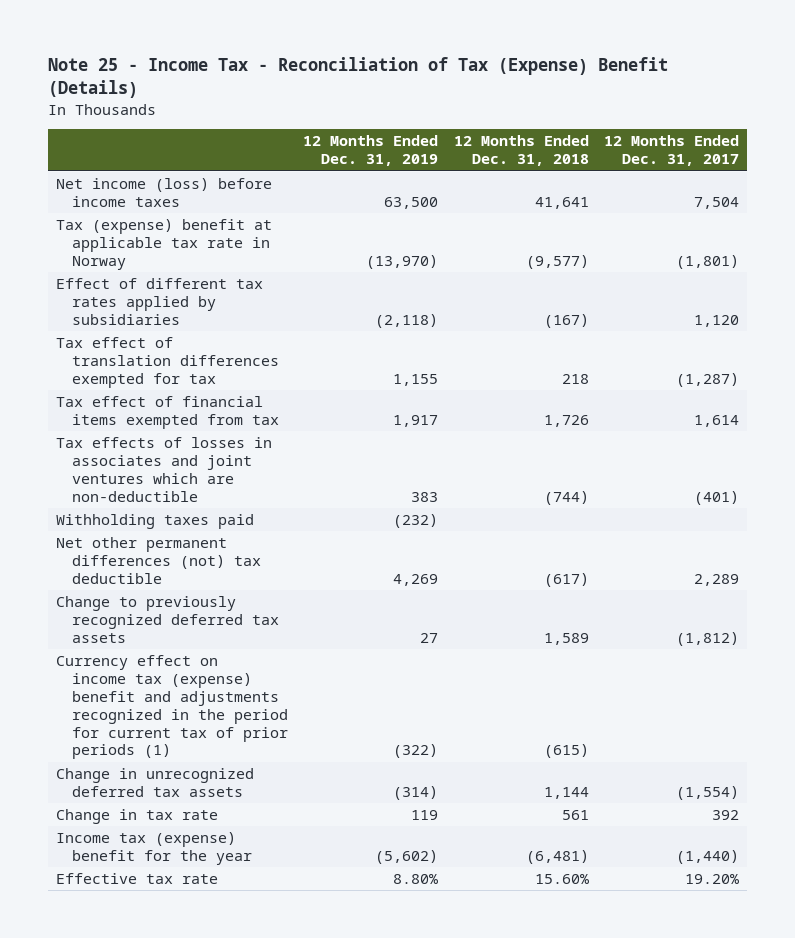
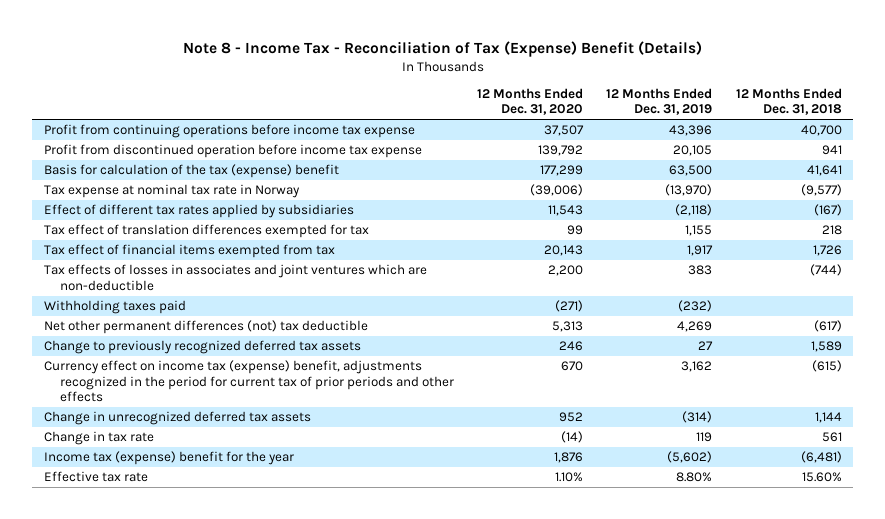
[48,57,669,99] Note 25 - Income Tax - Reconciliation of Tax (Expense) Benefit (Details) -> [182,40,702,57] Note 8 - Income Tax - Reconciliation of Tax (Expense) Benefit (Details)
[604,135,740,167] 12 Months Ended Dec. 31, 2017 -> none
none -> [477,88,584,116] 12 Months Ended Dec. 31, 2020
none -> [43,124,415,139] Profit from continuing operations before income tax expense
none -> [43,144,422,159] Profit from discontinued operation before income tax expense
[55,178,272,207] Net income (loss) before income taxes -> [43,164,339,179] Basis for calculation of the tax (expense) benefit
[55,219,272,270] Tax (expense) benefit at applicable tax rate in Norway -> [43,184,300,199] Tax expense at nominal tax rate in Norway
[55,655,288,760] Currency effect on income tax (expense) benefit and adjustments recognized in the period for current tax of prior periods (1) -> [43,360,455,403] Currency effect on income tax (expense) benefit, adjustments recognized in the period for current tax of prior periods and other effects
[393,744,439,759] (322) -> [681,361,713,373] 3,162

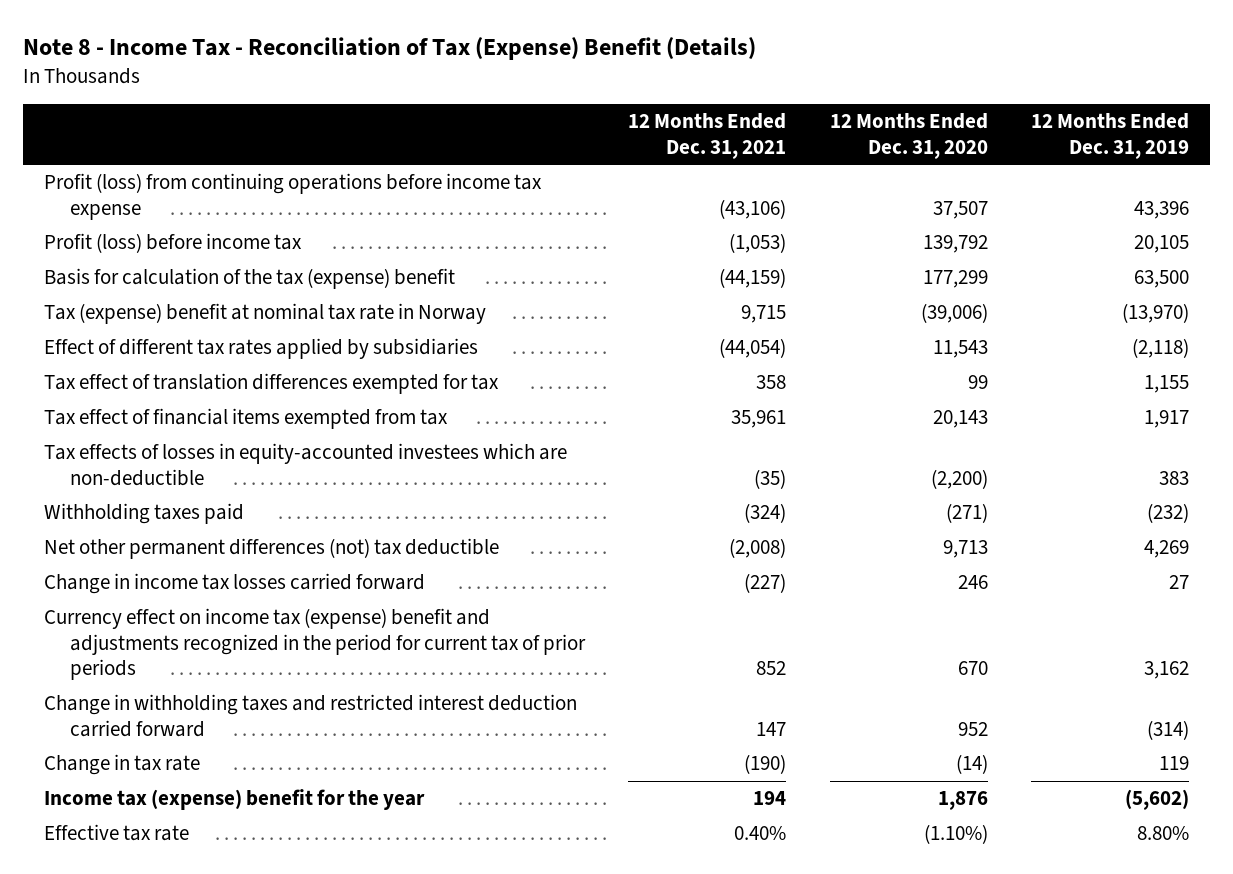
[735,88,842,116] 12 Months Ended Dec. 31, 2018 -> none
none -> [628,113,787,159] 12 Months Ended Dec. 31, 2021
[43,124,415,139] Profit from continuing operations before income tax expense -> [44,173,543,220] Profit (loss) from continuing operations before income tax expense
[43,144,422,159] Profit from discontinued operation before income tax expense -> [44,233,303,254] Profit (loss) before income tax
[43,184,300,199] Tax expense at nominal tax rate in Norway -> [44,303,487,325] Tax (expense) benefit at nominal tax rate in Norway
[43,264,427,291] Tax effects of losses in associates and joint ventures which are non-deductible -> [44,443,568,486] Tax effects of losses in equity-accounted investees which are non-deductible
[548,265,584,277] 2,200 -> [930,468,988,489] (2,200)
[552,321,584,333] 5,313 -> [942,540,988,559] 9,713
[43,340,361,355] Change to previously recognized deferred tax assets -> [44,573,426,595] Change in income tax losses carried forward
[43,360,455,403] Currency effect on income tax (expense) benefit, adjustments recognized in the period for current tax of prior periods and other effects -> [44,608,587,681] Currency effect on income tax (expense) benefit and adjustments recognized in the period for current tax of prior periods
[43,411,311,426] Change in unrecognized deferred tax assets -> [44,694,578,737] Change in withholding taxes and restricted interest deduction carried forward
[555,472,584,483] 1.10% -> [923,824,988,845] (1.10%)

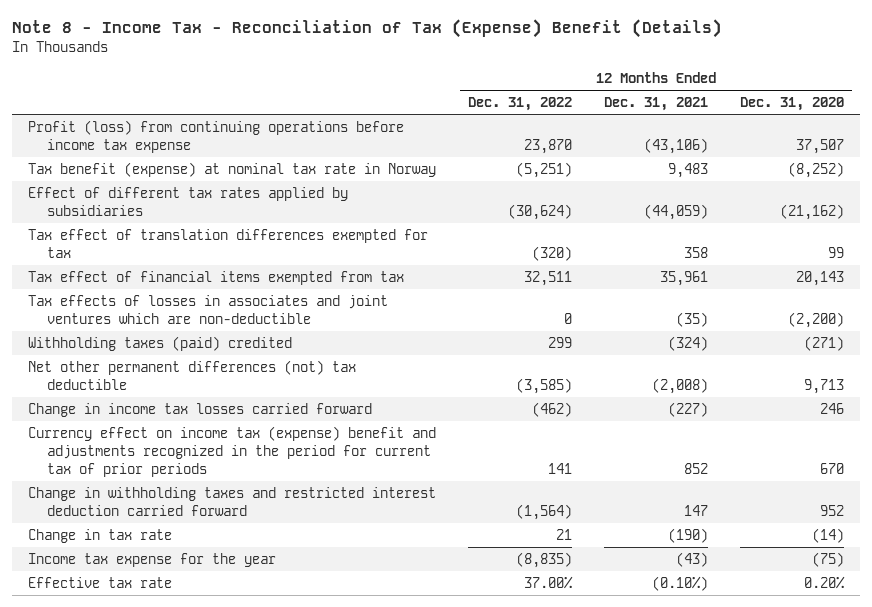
[1030,113,1189,159] 12 Months Ended Dec. 31, 2019 -> none
none -> [467,97,572,112] Dec. 31, 2022
[44,233,303,254] Profit (loss) before income tax -> none
[44,268,456,290] Basis for calculation of the tax (expense) benefit -> none
[44,303,487,325] Tax (expense) benefit at nominal tax rate in Norway -> [27,161,436,177] Tax benefit (expense) at nominal tax rate in Norway
[741,305,787,324] 9,715 -> [667,162,708,178] 9,483
[920,303,988,324] (39,006) -> [787,161,844,178] (8,252)
[719,338,787,359] (44,054) -> [643,203,708,220] (44,059)
[932,340,988,359] 11,543 -> [779,203,844,220] (21,162)
[44,443,568,486] Tax effects of losses in equity-accounted investees which are non-deductible -> [27,294,388,324] Tax effects of losses in associates and joint ventures which are non-deductible
[44,503,245,525] Withholding taxes paid -> [27,335,292,351] Withholding taxes (paid) credited
[44,789,426,811] Income tax (expense) benefit for the year -> [27,552,276,567] Income tax expense for the year
[753,791,787,806] 194 -> [675,551,708,567] (43)
[937,791,988,811] 1,876 -> [811,551,844,567] (75)
[734,826,787,841] 0.40% -> [651,575,708,591] (0.10%)
[923,824,988,845] (1.10%) -> [803,575,845,589] 0.20%

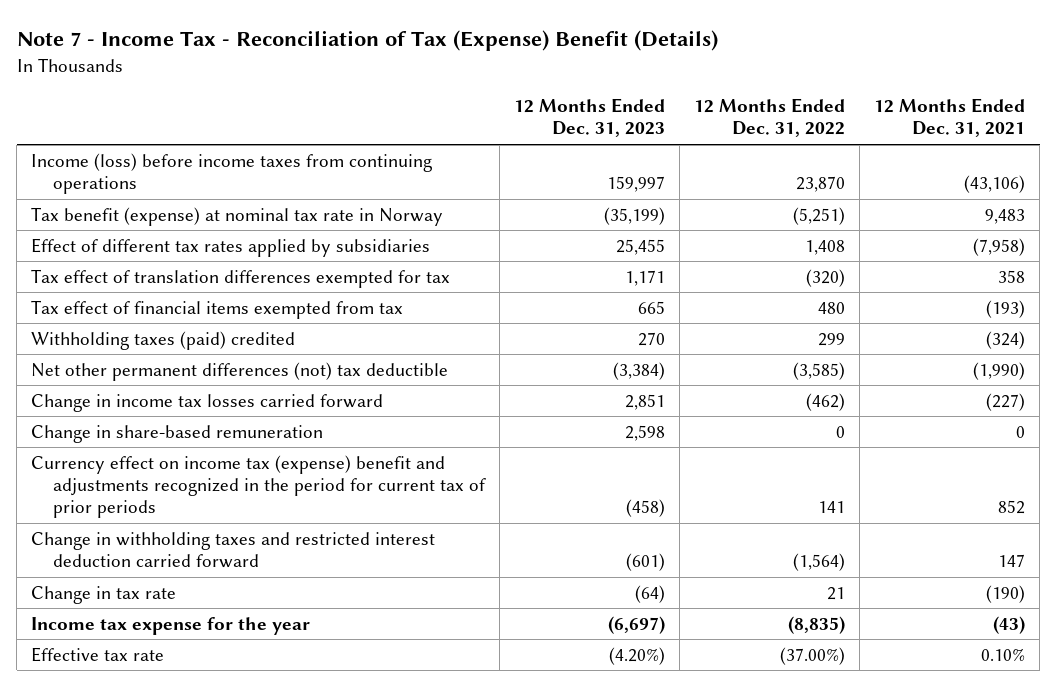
[11,19,722,39] Note 8 - Income Tax - Reconciliation of Tax (Expense) Benefit (Details) -> [16,30,718,52] Note 7 - Income Tax - Reconciliation of Tax (Expense) Benefit (Details)
[739,97,844,112] Dec. 31, 2020 -> none
none -> [514,98,666,138] 12 Months Ended Dec. 31, 2023
[27,119,404,153] Profit (loss) from continuing operations before income tax expense -> [31,152,433,194] Income (loss) before income taxes from continuing operations
[507,203,572,220] (30,624) -> [805,239,846,255] 1,408
[643,203,708,220] (44,059) -> [973,237,1026,256] (7,958)
[27,294,388,324] Tax effects of losses in associates and joint ventures which are non-deductible -> none
[523,270,572,286] 32,511 -> [818,301,846,314] 480
[659,270,708,286] 35,961 -> [986,299,1026,318] (193)
[651,377,708,394] (2,008) -> [973,361,1026,380] (1,990)
none -> [31,424,324,443] Change in share-based remuneration
[523,575,573,589] 37.00% -> [780,646,846,665] (37.00%)
[651,575,708,591] (0.10%) -> [981,647,1026,661] 0.10%

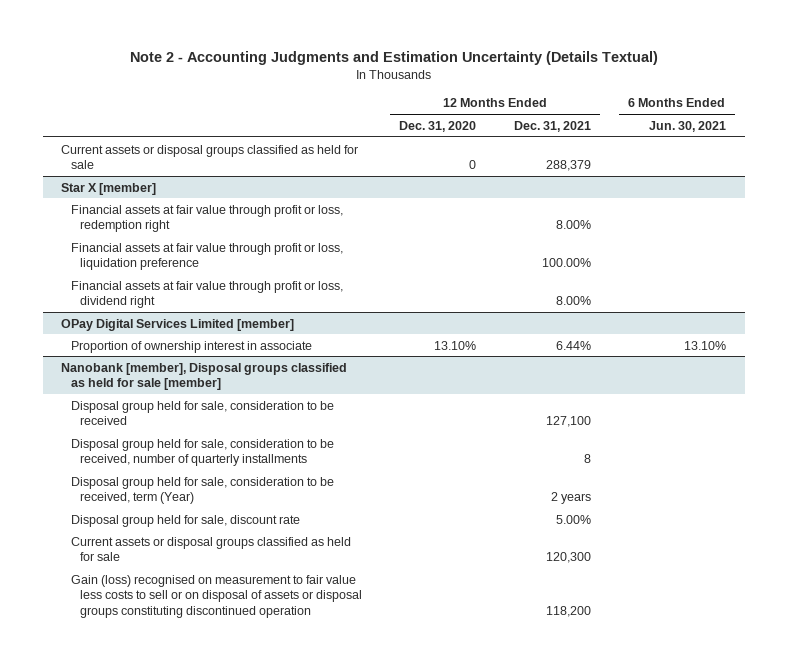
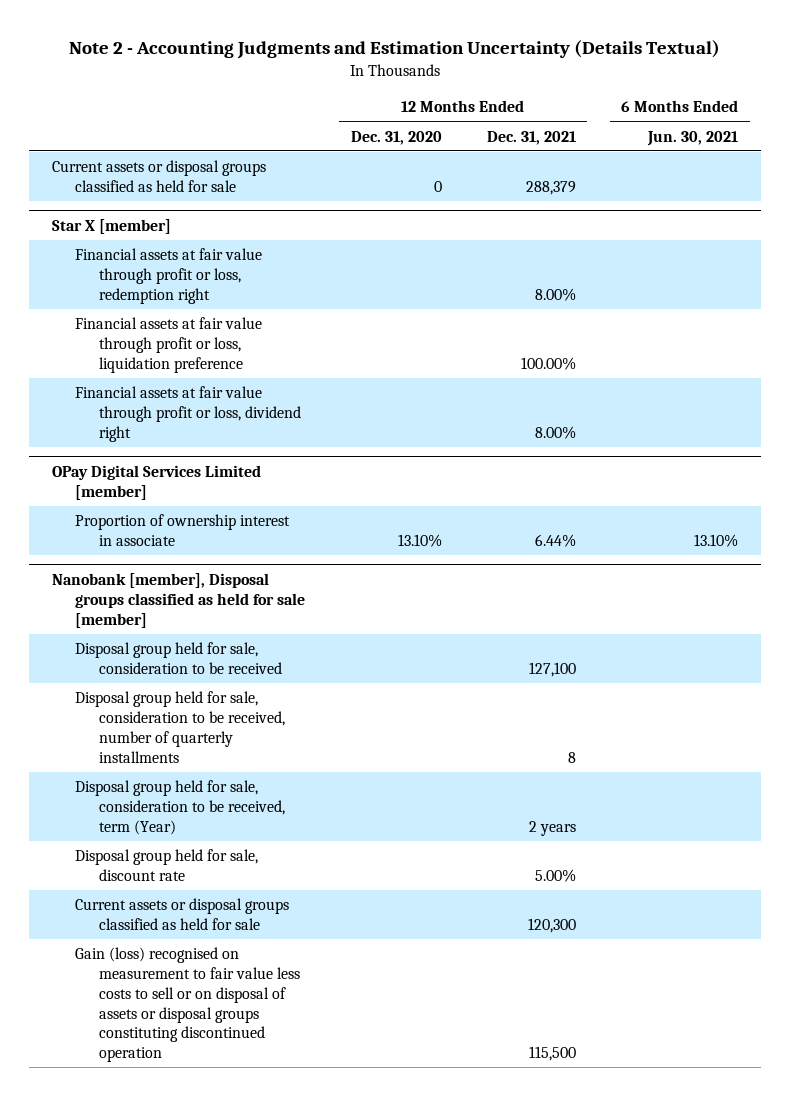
[546,605,592,617] 118,200 -> [529,1046,577,1062] 115,500

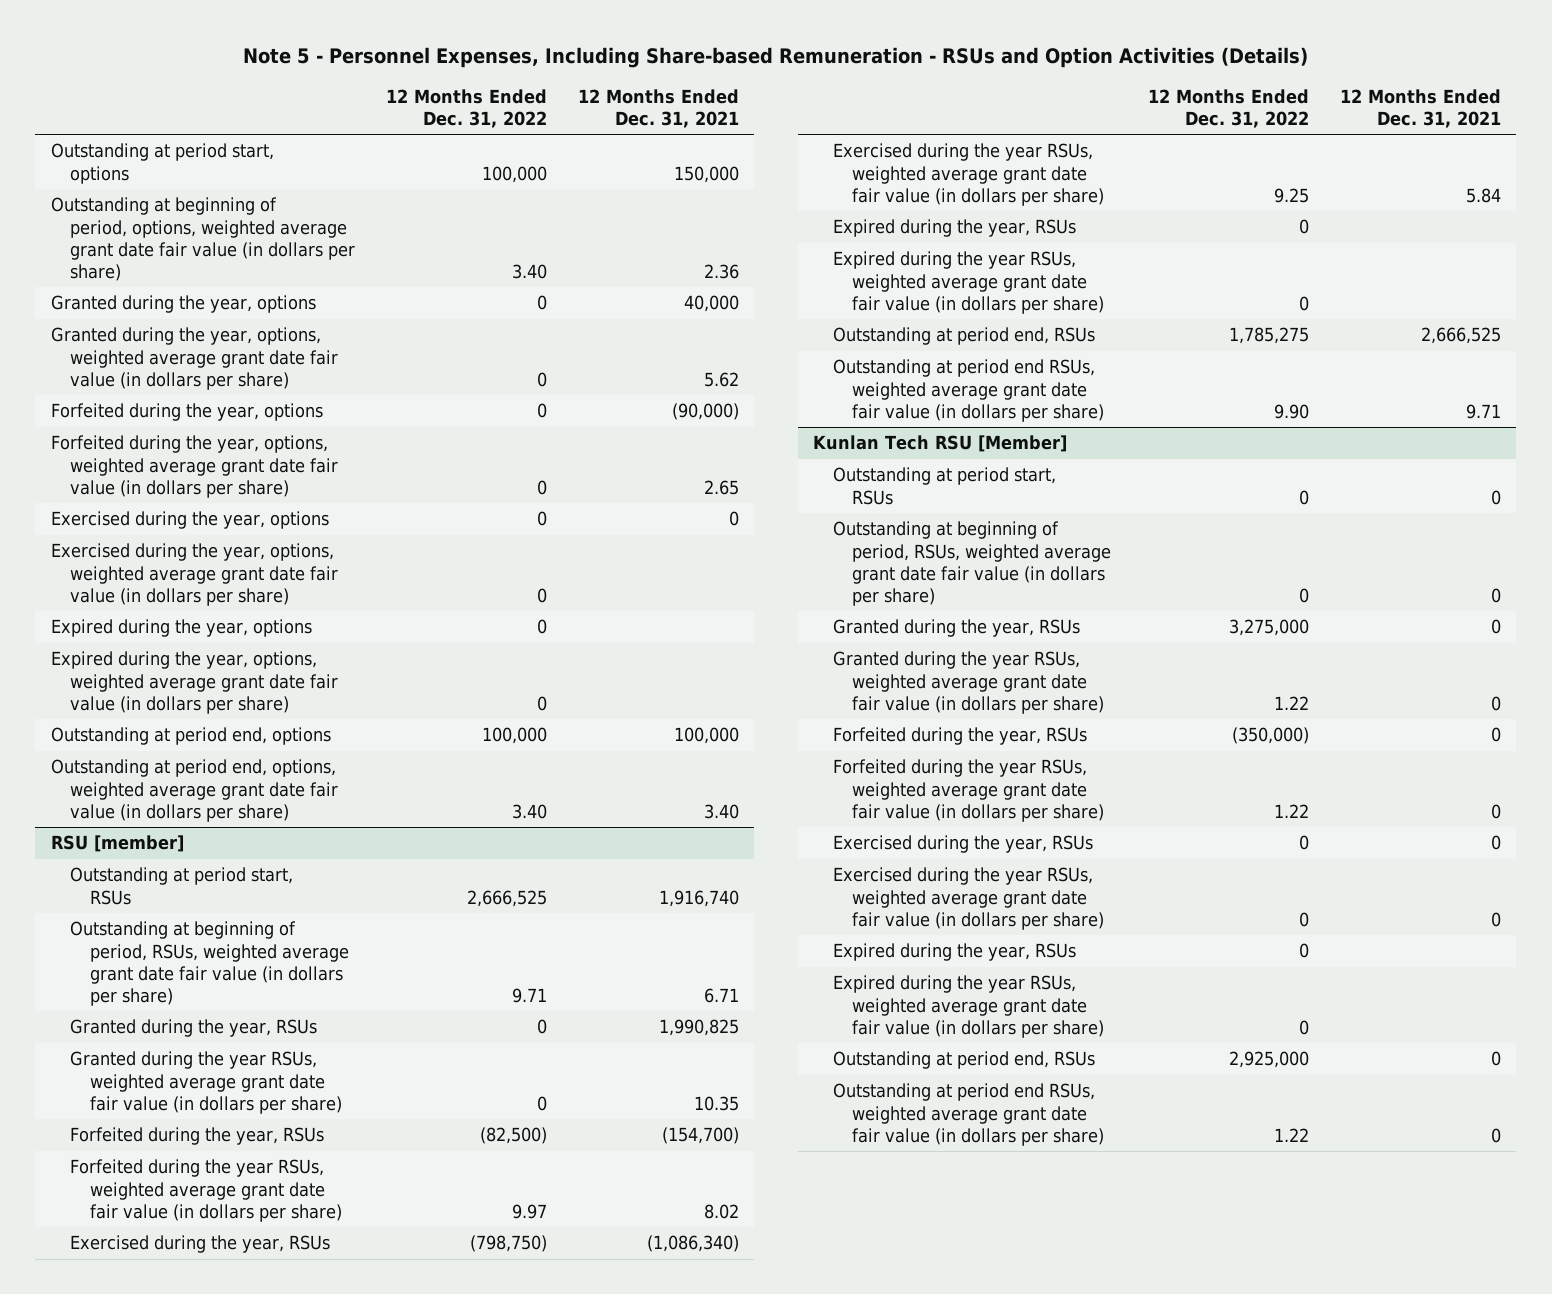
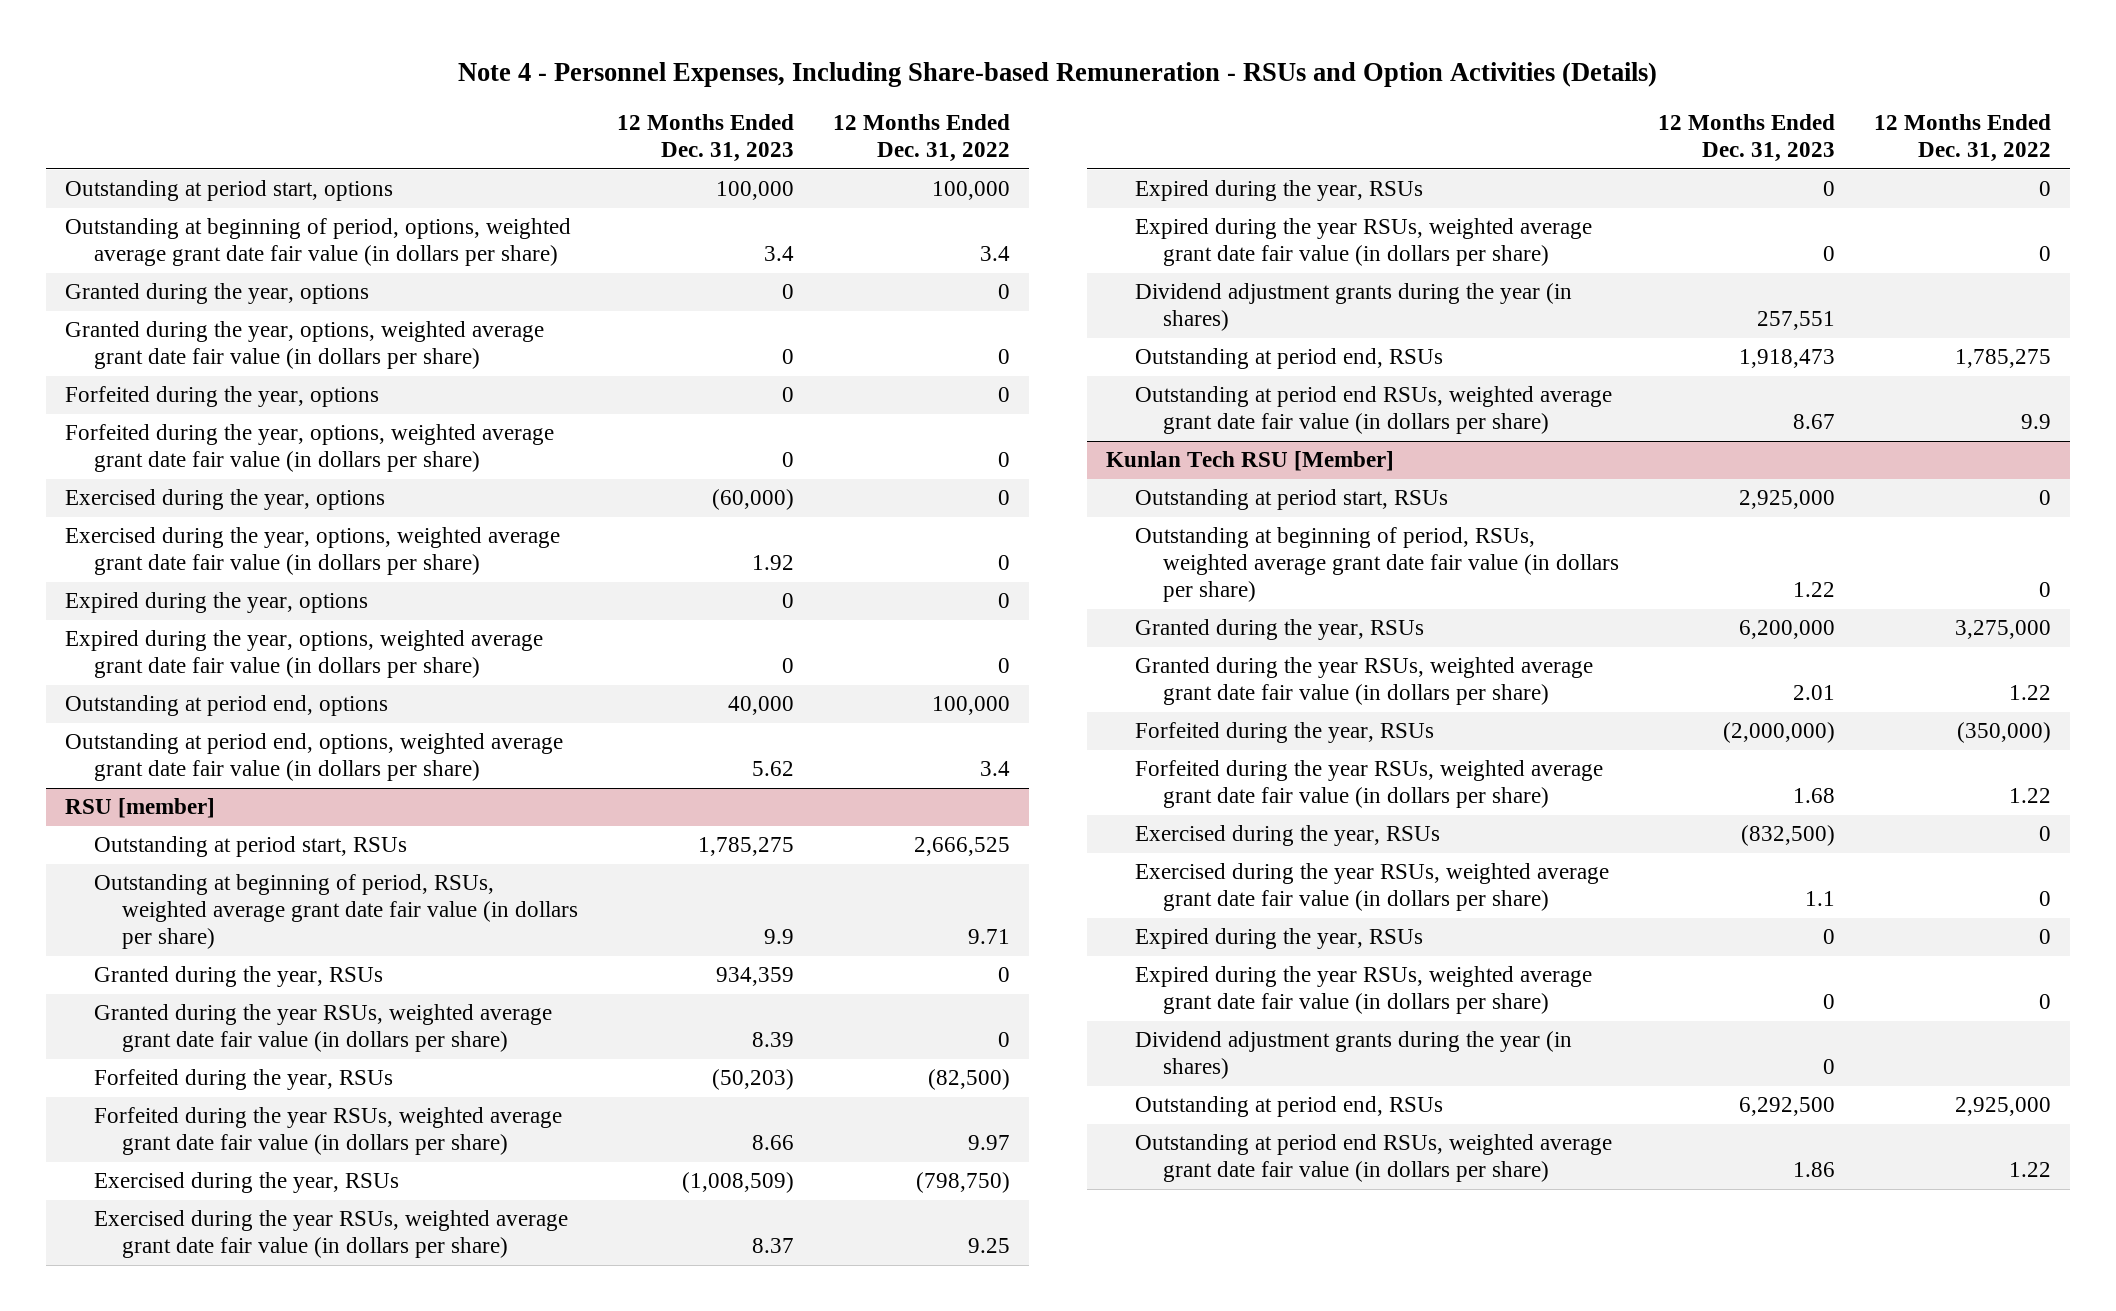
[242,46,1308,68] Note 5 - Personnel Expenses, Including Share-based Remuneration - RSUs and Option Activities (Details) -> [458,62,1658,88] Note 4 - Personnel Expenses, Including Share-based Remuneration - RSUs and Option Activities (Details)
[577,88,739,128] 12 Months Ended Dec. 31, 2021 -> none
none -> [617,114,795,163] 12 Months Ended Dec. 31, 2023
[512,263,548,279] 3.40 -> [980,246,1011,262] 3.4
[512,803,548,819] 3.40 -> [980,761,1011,777] 3.4
none -> [1134,283,1572,332] Dividend adjustment grants during the year (in shares)
[1274,403,1310,419] 9.90 -> [2021,414,2052,430] 9.9
none -> [1134,1031,1572,1080] Dividend adjustment grants during the year (in shares)

